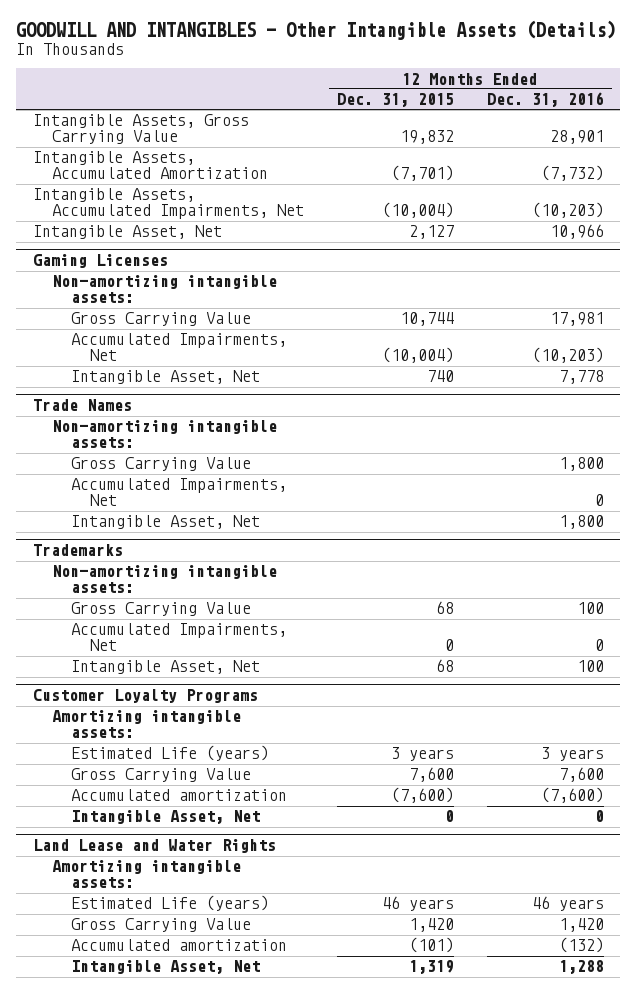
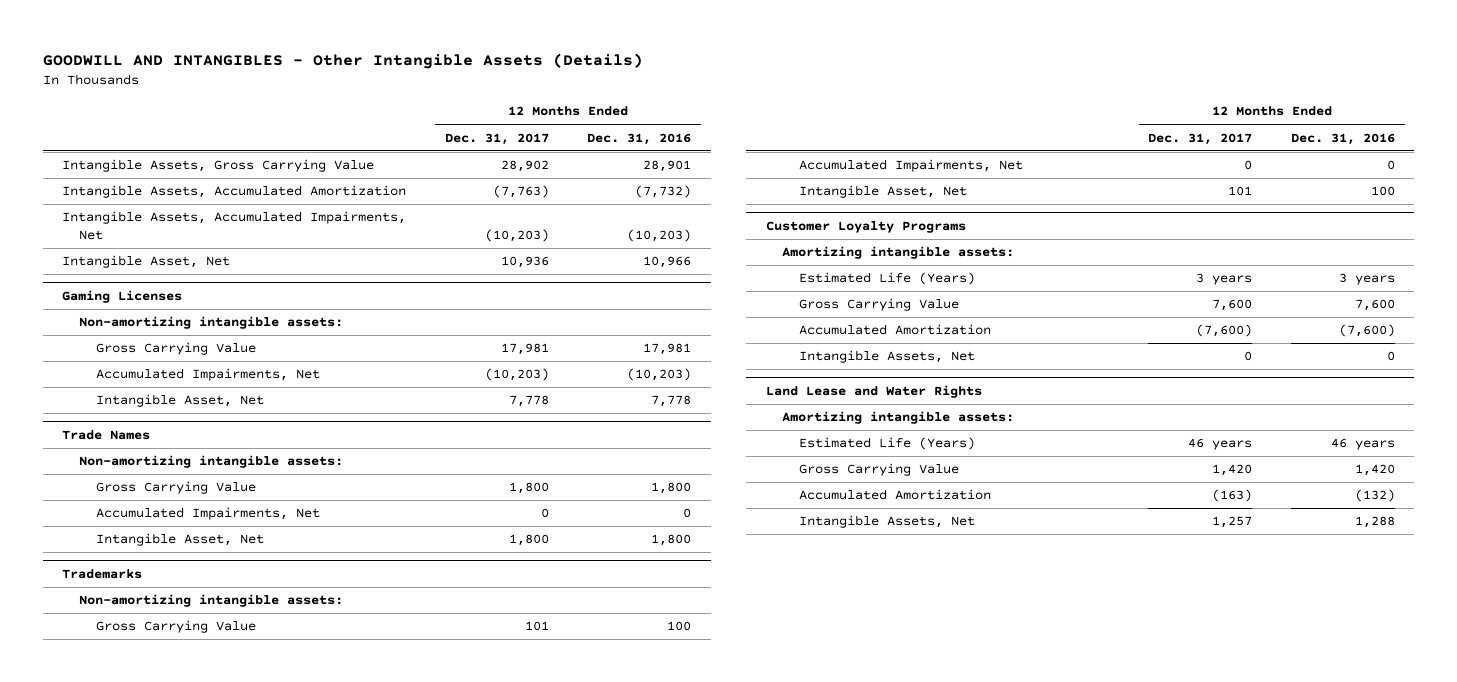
[336,93,454,108] Dec. 31, 2015 -> none
none -> [444,132,549,145] Dec. 31, 2017
[70,745,269,762] Estimated Life (years) -> [799,272,976,286] Estimated Life (Years)
[70,789,287,802] Accumulated amortization -> [799,324,992,336] Accumulated Amortization
[70,810,260,825] Intangible Asset, Net -> [799,350,976,364] Intangible Assets, Net
[70,895,269,912] Estimated Life (years) -> [799,437,976,451] Estimated Life (Years)
[70,939,287,952] Accumulated amortization -> [799,489,992,501] Accumulated Amortization
[70,960,260,975] Intangible Asset, Net -> [799,515,976,529] Intangible Assets, Net

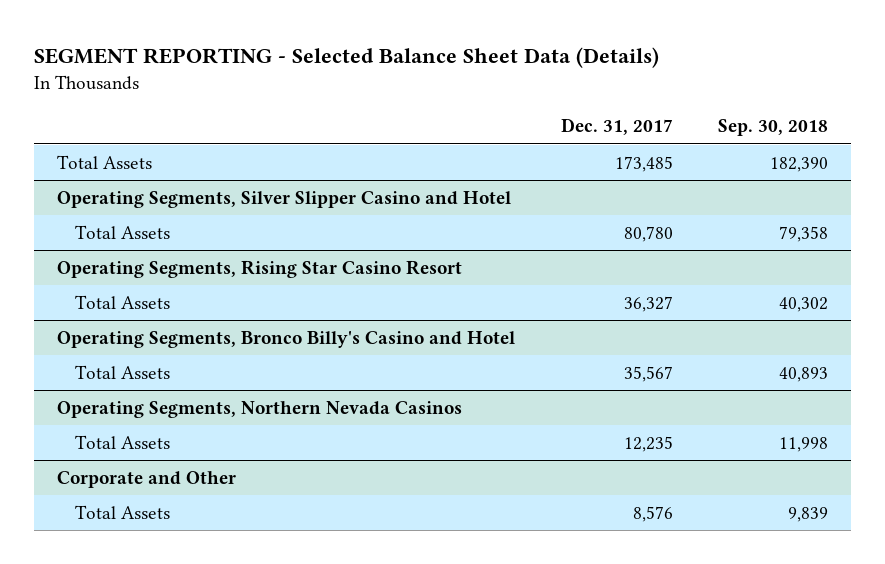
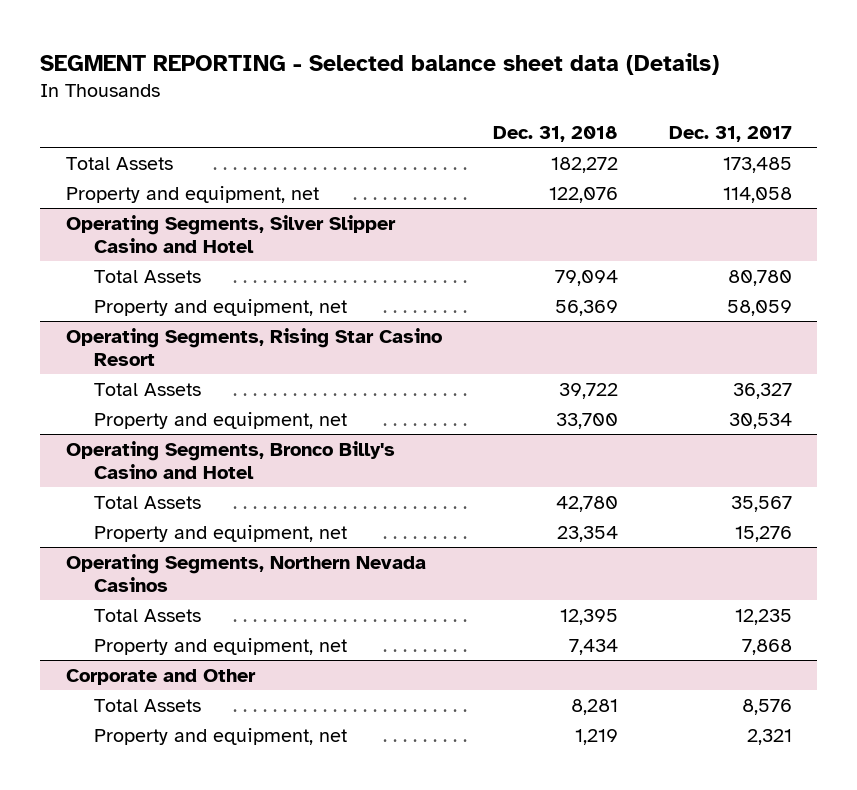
[33,47,659,69] SEGMENT REPORTING - Selected Balance Sheet Data (Details) -> [39,52,719,75] SEGMENT REPORTING - Selected balance sheet data (Details)
[718,119,829,137] Sep. 30, 2018 -> none
none -> [492,125,618,142] Dec. 31, 2018
none -> [65,185,319,203] Property and equipment, net
none -> [93,298,347,316] Property and equipment, net
none -> [93,411,347,429] Property and equipment, net
none -> [93,524,347,542] Property and equipment, net
none -> [93,637,347,655] Property and equipment, net
none -> [93,727,347,745] Property and equipment, net

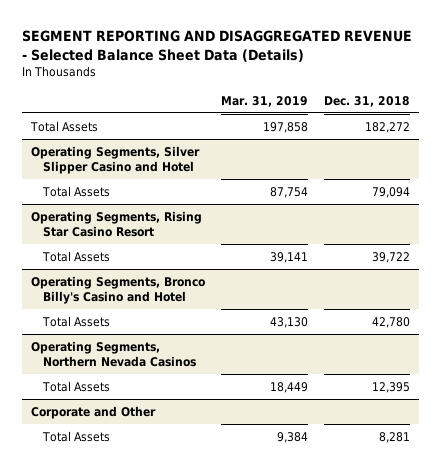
[39,52,719,75] SEGMENT REPORTING - Selected balance sheet data (Details) -> [22,30,413,62] SEGMENT REPORTING AND DISAGGREGATED REVENUE - Selected Balance Sheet Data (Details)
[668,125,792,142] Dec. 31, 2017 -> none
none -> [221,95,309,107] Mar. 31, 2019
[65,185,319,203] Property and equipment, net -> none
[93,298,347,316] Property and equipment, net -> none
[93,411,347,429] Property and equipment, net -> none
[93,524,347,542] Property and equipment, net -> none
[93,637,347,655] Property and equipment, net -> none
[93,727,347,745] Property and equipment, net -> none

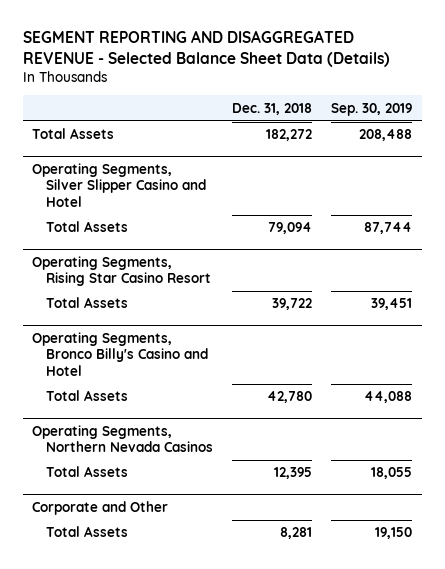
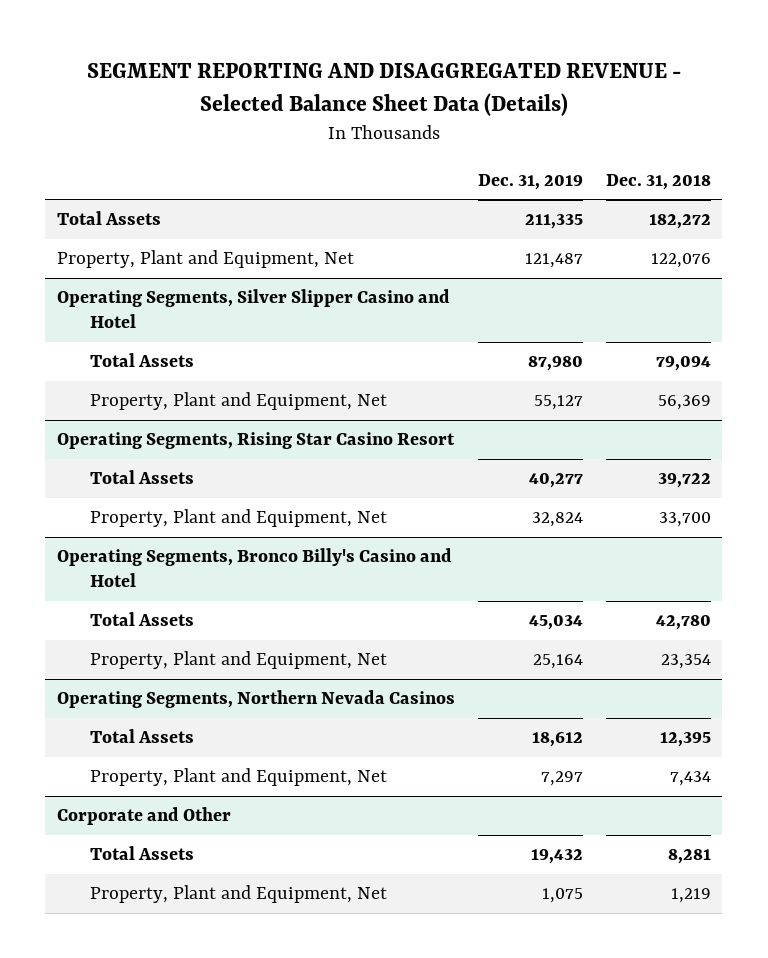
[331,102,413,116] Sep. 30, 2019 -> none
none -> [477,173,583,190] Dec. 31, 2019
none -> [56,250,354,269] Property, Plant and Equipment, Net
none -> [90,392,388,411] Property, Plant and Equipment, Net
none -> [90,509,388,528] Property, Plant and Equipment, Net
none -> [90,651,388,670] Property, Plant and Equipment, Net
none -> [90,768,388,787] Property, Plant and Equipment, Net
none -> [90,885,388,904] Property, Plant and Equipment, Net

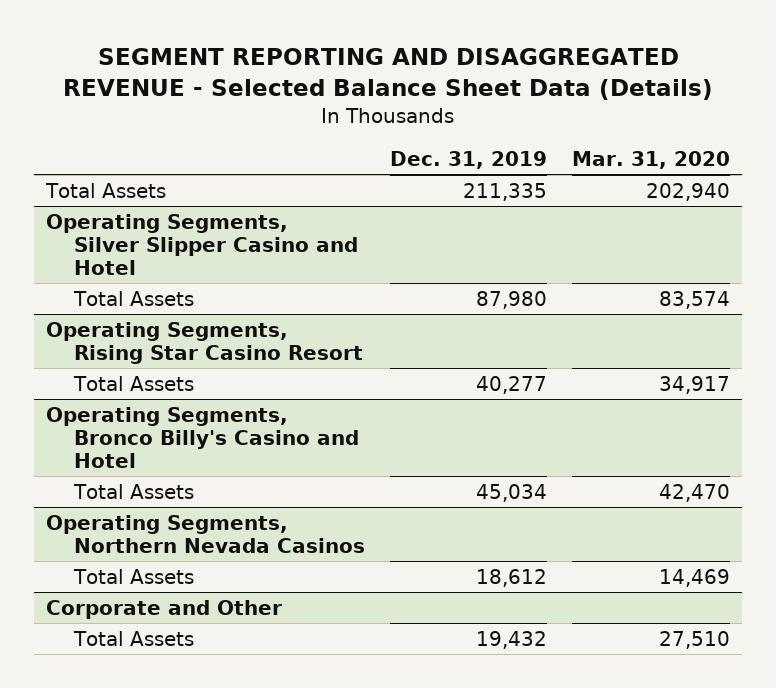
[605,173,711,190] Dec. 31, 2018 -> none
none -> [571,150,730,169] Mar. 31, 2020
[56,250,354,269] Property, Plant and Equipment, Net -> none
[90,392,388,411] Property, Plant and Equipment, Net -> none
[90,509,388,528] Property, Plant and Equipment, Net -> none
[90,651,388,670] Property, Plant and Equipment, Net -> none
[90,768,388,787] Property, Plant and Equipment, Net -> none
[90,885,388,904] Property, Plant and Equipment, Net -> none

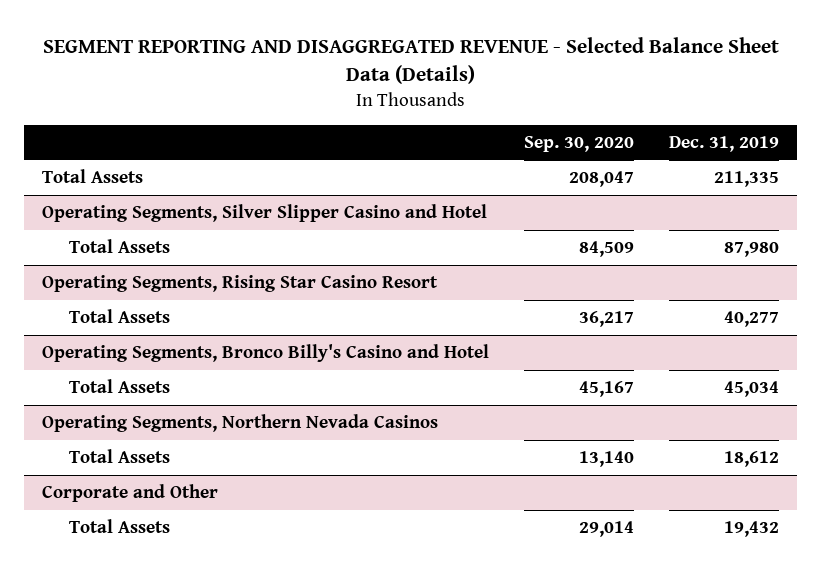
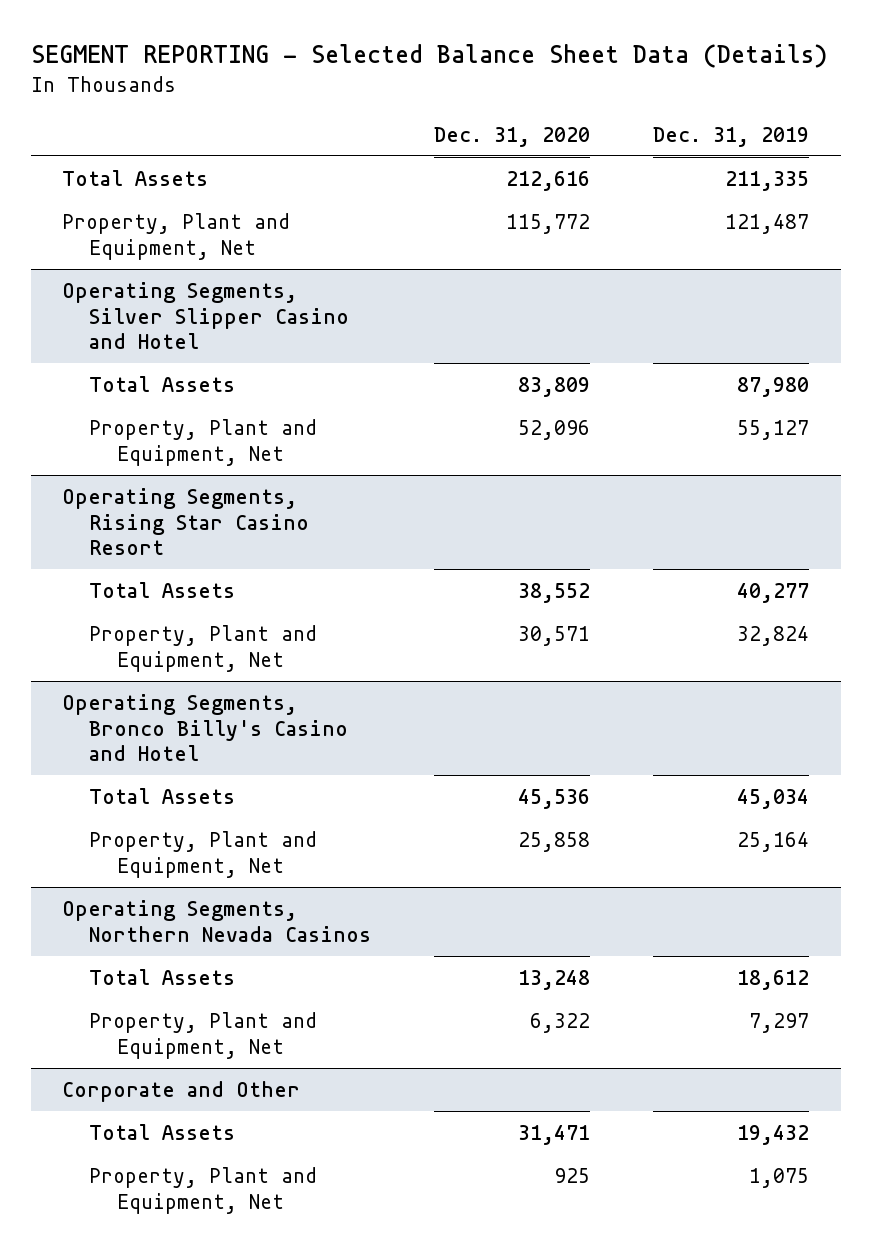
[42,36,779,85] SEGMENT REPORTING AND DISAGGREGATED REVENUE - Selected Balance Sheet Data (Details) -> [30,44,827,69] SEGMENT REPORTING - Selected Balance Sheet Data (Details)
[524,135,635,152] Sep. 30, 2020 -> none
none -> [434,126,591,147] Dec. 31, 2020
none -> [62,212,291,260] Property, Plant and Equipment, Net
none -> [89,418,318,466] Property, Plant and Equipment, Net
none -> [89,624,318,672] Property, Plant and Equipment, Net
none -> [89,830,318,878] Property, Plant and Equipment, Net
none -> [89,1011,318,1059] Property, Plant and Equipment, Net
none -> [89,1166,318,1214] Property, Plant and Equipment, Net

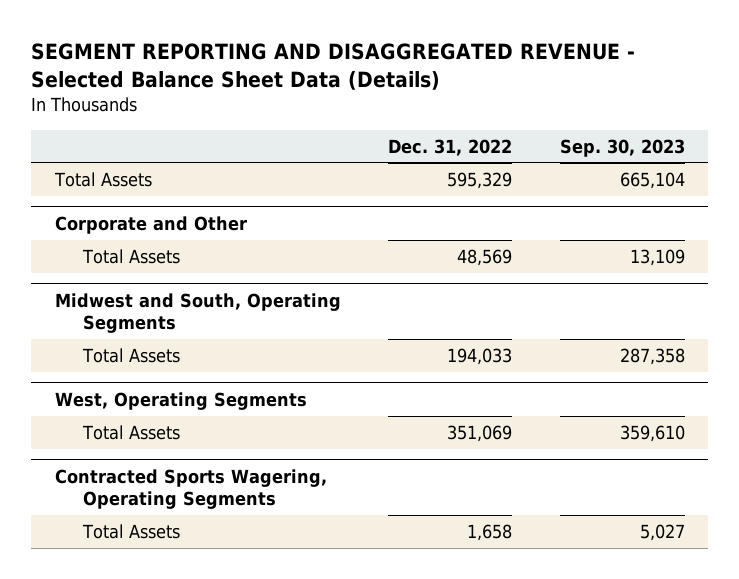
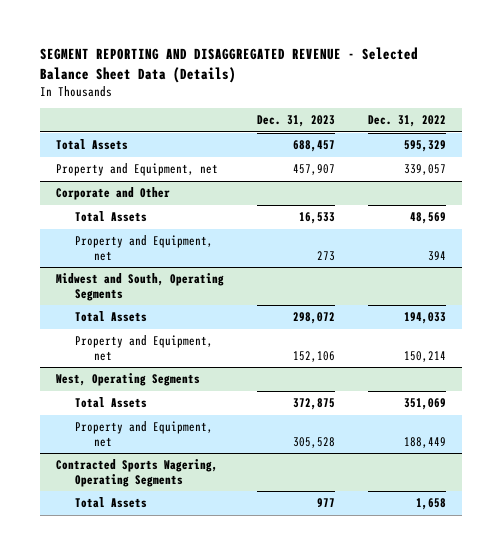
[559,138,685,157] Sep. 30, 2023 -> none
none -> [257,115,336,128] Dec. 31, 2023
none -> [56,163,219,177] Property and Equipment, net
none -> [74,235,213,261] Property and Equipment, net
none -> [74,335,213,361] Property and Equipment, net
none -> [74,421,213,447] Property and Equipment, net

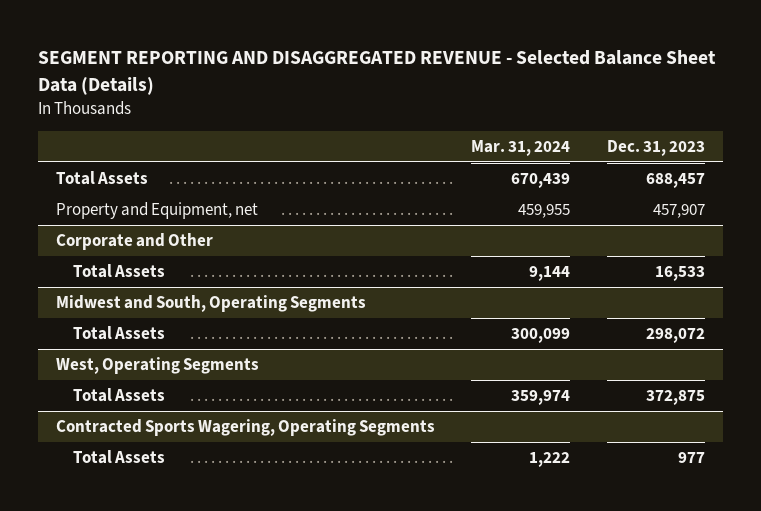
[367,115,446,128] Dec. 31, 2022 -> none
none -> [471,139,571,156] Mar. 31, 2024
[74,235,213,261] Property and Equipment, net -> none
[74,335,213,361] Property and Equipment, net -> none
[74,421,213,447] Property and Equipment, net -> none

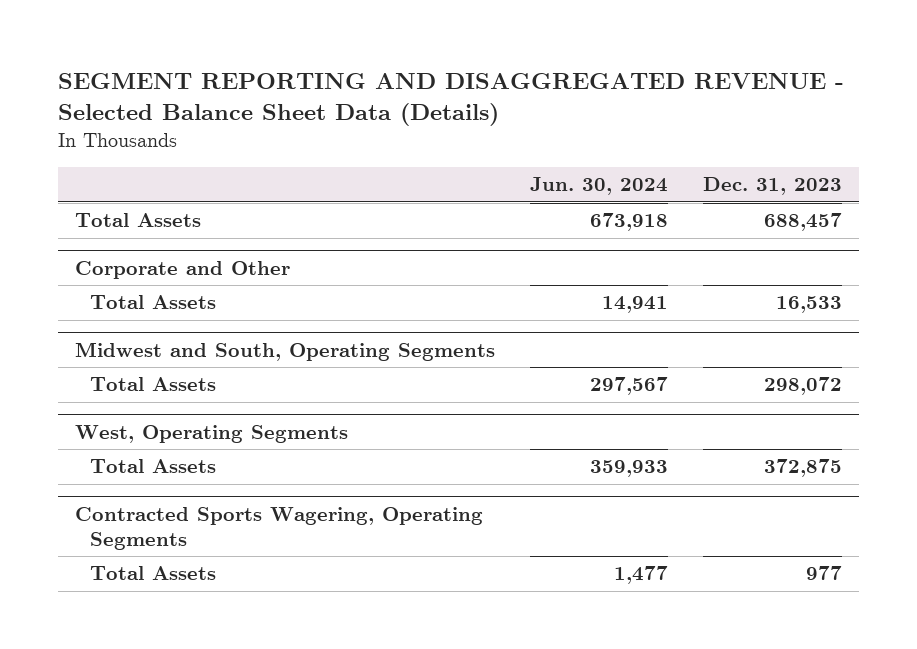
[471,139,571,156] Mar. 31, 2024 -> none
none -> [529,176,668,195] Jun. 30, 2024
[55,202,258,220] Property and Equipment, net -> none

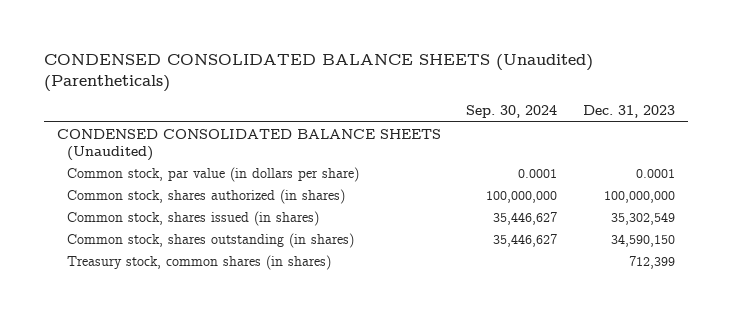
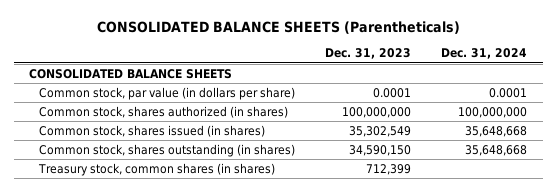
[43,53,593,93] CONDENSED CONSOLIDATED BALANCE SHEETS (Unaudited) (Parentheticals) -> [97,20,461,34] CONSOLIDATED BALANCE SHEETS (Parentheticals)
[466,105,558,119] Sep. 30, 2024 -> none
none -> [441,48,528,60] Dec. 31, 2024
[56,128,441,162] CONDENSED CONSOLIDATED BALANCE SHEETS (Unaudited) -> [28,68,232,79] CONSOLIDATED BALANCE SHEETS

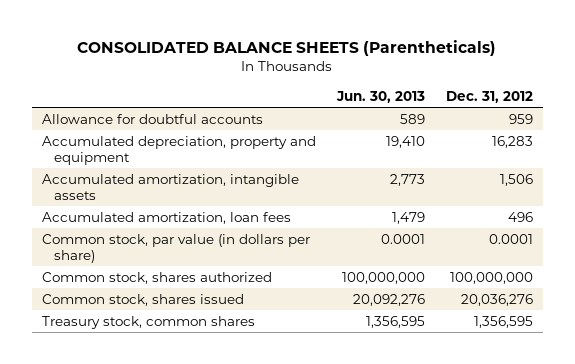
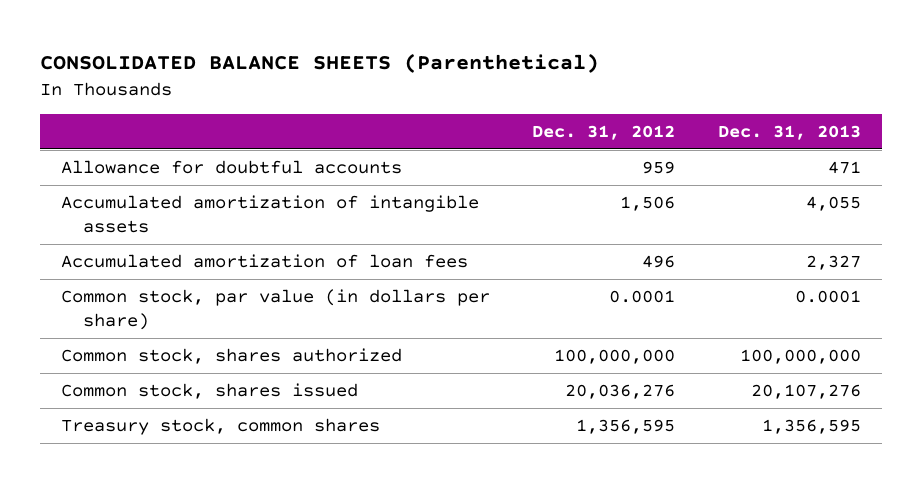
[77,39,497,56] CONSOLIDATED BALANCE SHEETS (Parentheticals) -> [39,53,599,74] CONSOLIDATED BALANCE SHEETS (Parenthetical)
[335,90,425,103] Jun. 30, 2013 -> none
none -> [717,124,861,140] Dec. 31, 2013
[42,135,317,166] Accumulated depreciation, property and equipment -> none
[42,173,300,201] Accumulated amortization, intangible assets -> [60,195,479,233] Accumulated amortization of intangible assets
[42,211,292,224] Accumulated amortization, loan fees -> [60,254,468,269] Accumulated amortization of loan fees

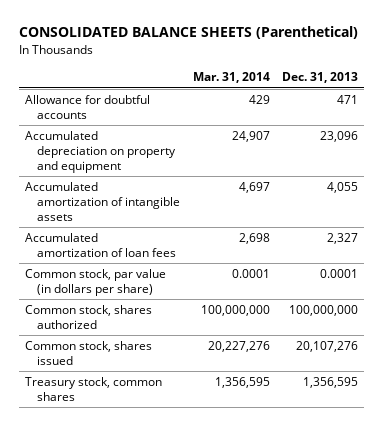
[532,124,676,140] Dec. 31, 2012 -> none
none -> [192,72,270,84] Mar. 31, 2014
none -> [24,131,177,173] Accumulated depreciation on property and equipment

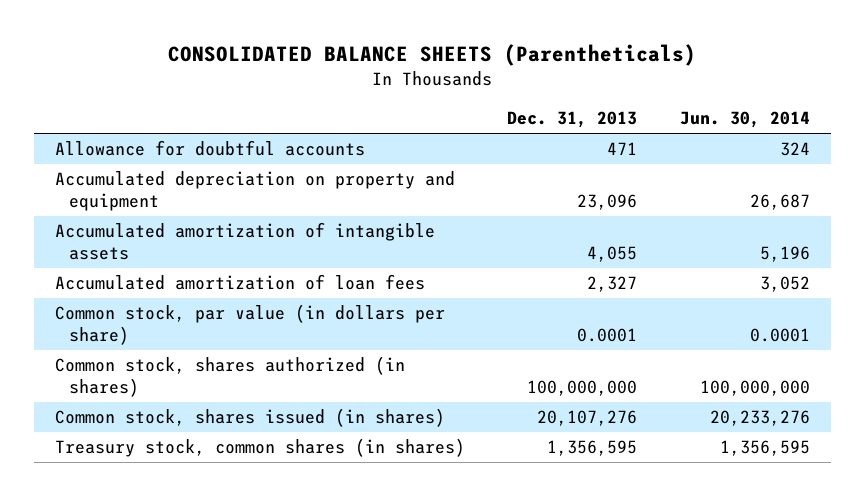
[18,26,358,40] CONSOLIDATED BALANCE SHEETS (Parenthetical) -> [168,44,697,67] CONSOLIDATED BALANCE SHEETS (Parentheticals)
[192,72,270,84] Mar. 31, 2014 -> none
none -> [679,111,810,129] Jun. 30, 2014
[24,305,152,329] Common stock, shares authorized -> [54,356,405,398] Common stock, shares authorized (in shares)
[24,341,152,365] Common stock, shares issued -> [54,408,445,428] Common stock, shares issued (in shares)
[24,377,162,401] Treasury stock, common shares -> [54,438,465,458] Treasury stock, common shares (in shares)

